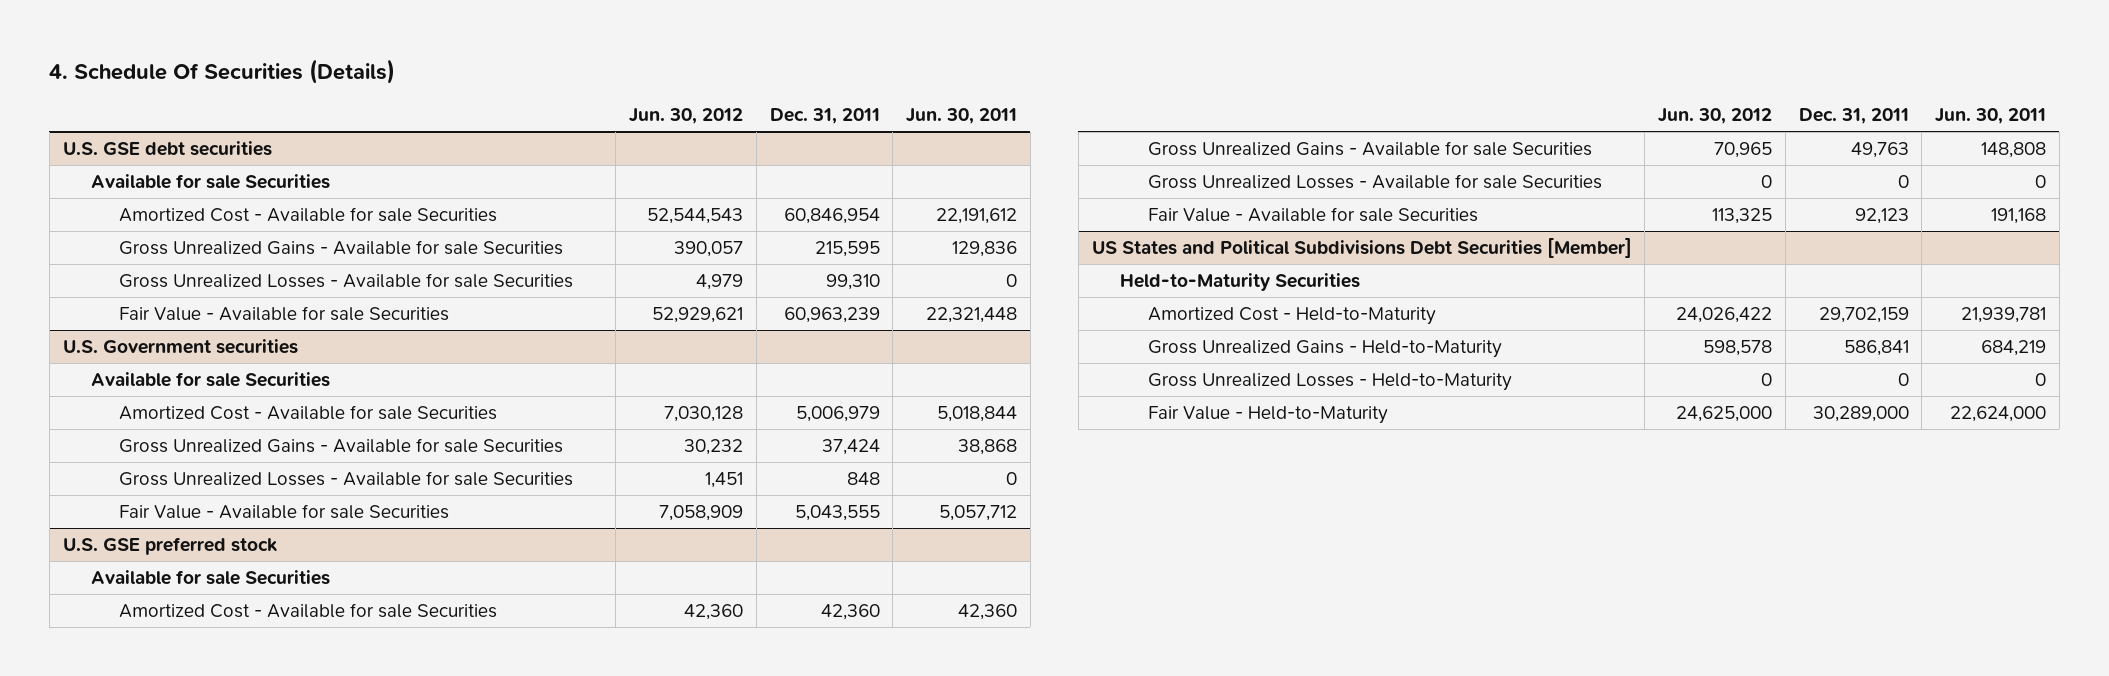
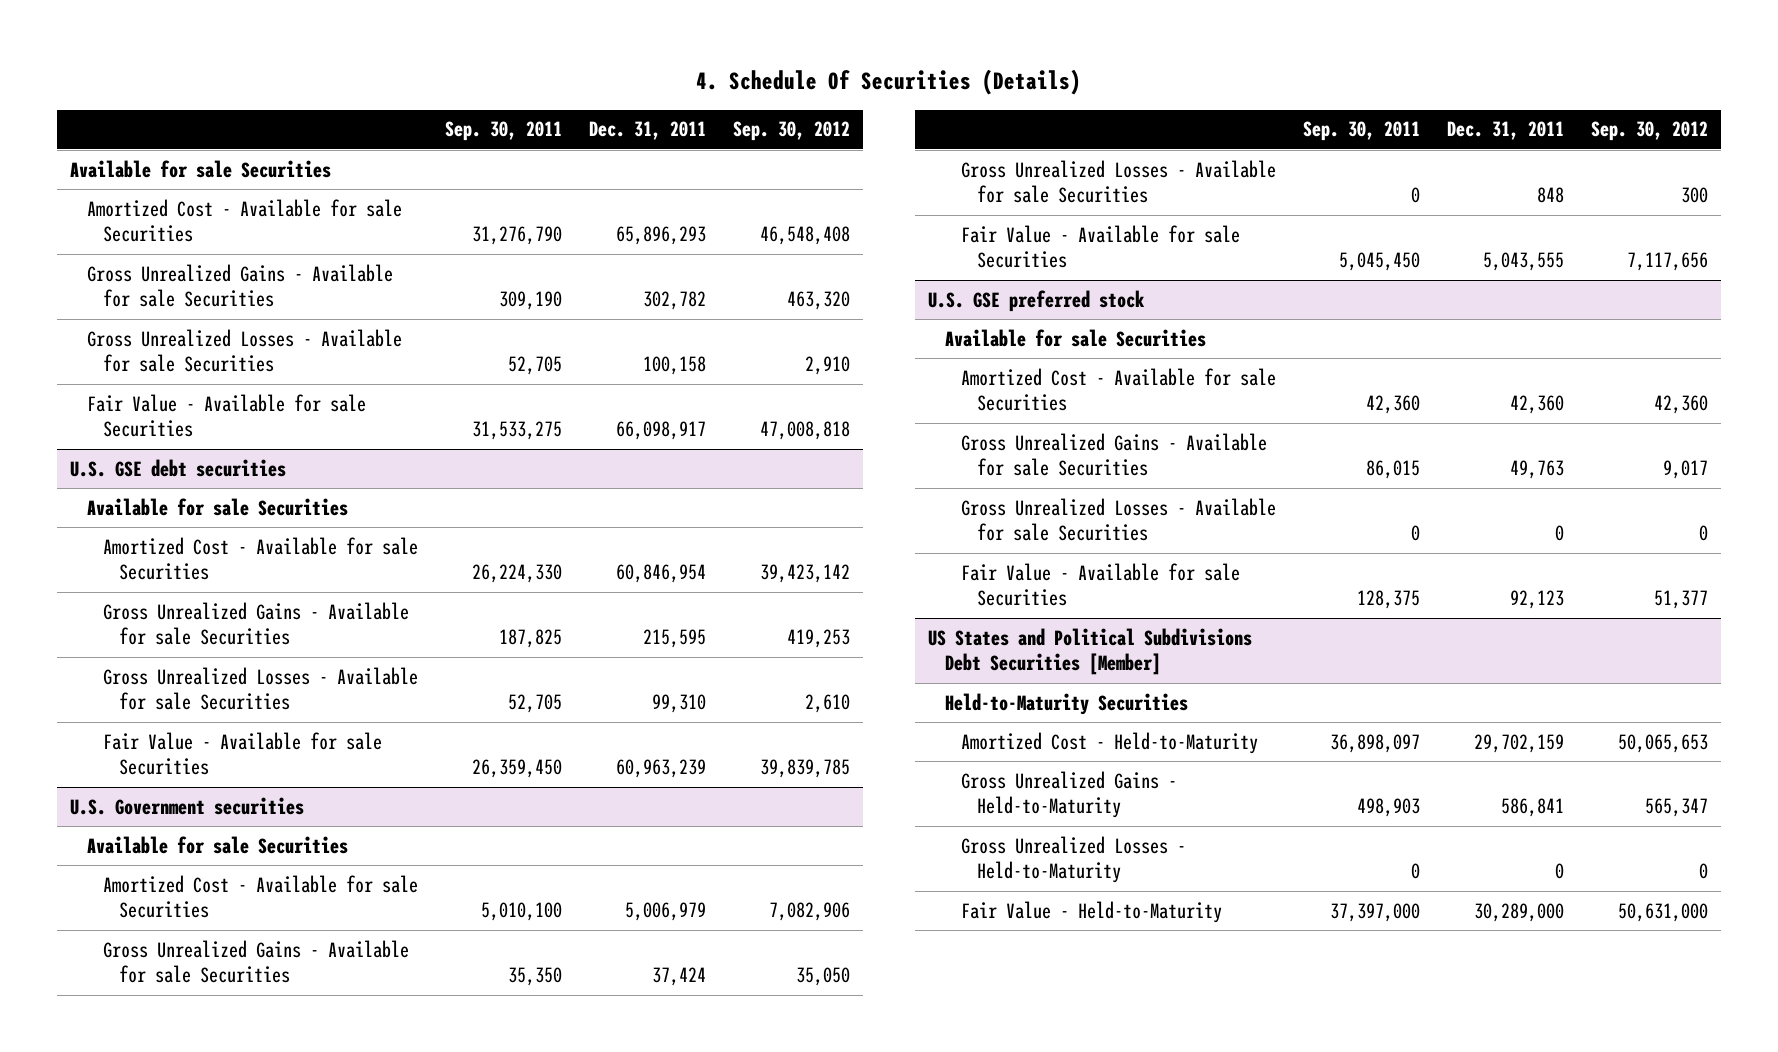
[629,108,744,125] Jun. 30, 2012 -> none
[906,108,1018,125] Jun. 30, 2011 -> none
none -> [445,121,563,142] Sep. 30, 2011
none -> [732,121,850,142] Sep. 30, 2012
none -> [70,159,332,178] Available for sale Securities
none -> [86,198,402,243] Amortized Cost - Available for sale Securities
none -> [86,263,393,308] Gross Unrealized Gains - Available for sale Securities
none -> [86,328,402,373] Gross Unrealized Losses - Available for sale Securities
none -> [86,393,366,438] Fair Value - Available for sale Securities

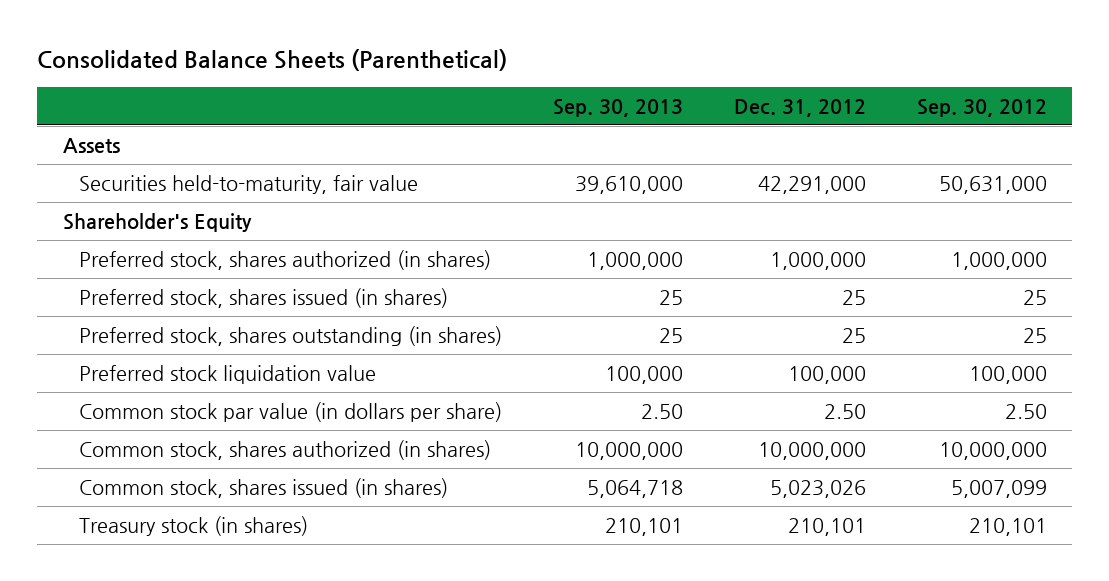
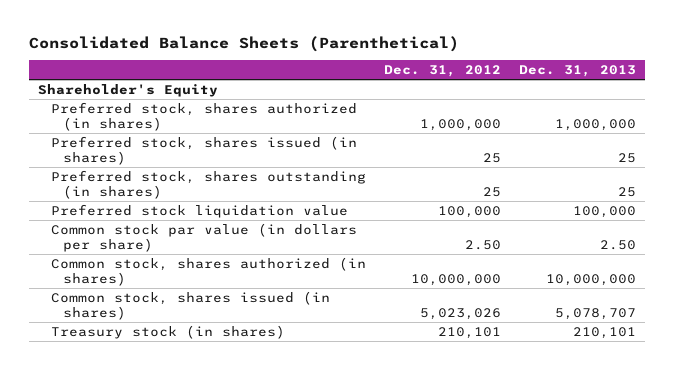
[553,98,684,117] Sep. 30, 2013 -> none
[916,98,1047,117] Sep. 30, 2012 -> none
none -> [519,65,637,78] Dec. 31, 2013
[62,137,120,153] Assets -> none
[79,174,419,194] Securities held-to-maturity, fair value -> none

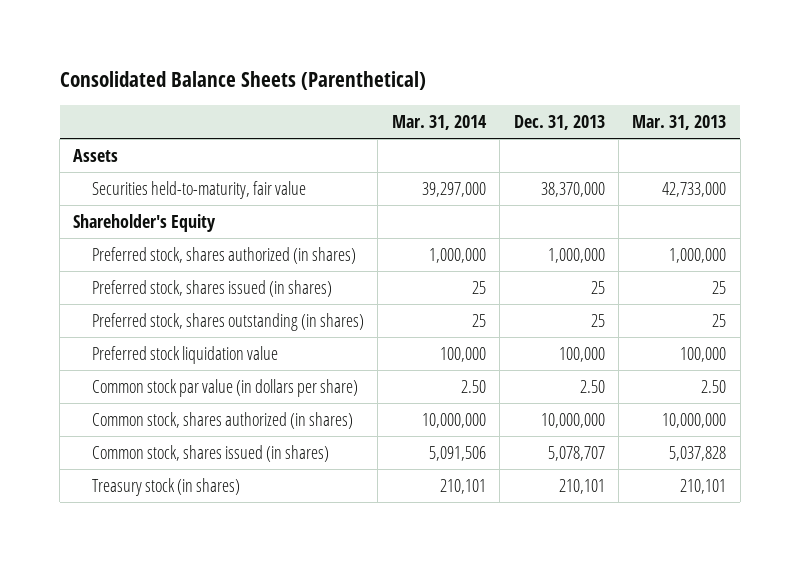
[383,65,501,78] Dec. 31, 2012 -> none
none -> [391,115,487,131] Mar. 31, 2014
none -> [632,115,727,131] Mar. 31, 2013
none -> [73,148,119,162] Assets
none -> [91,180,306,199] Securities held-to-maturity, fair value

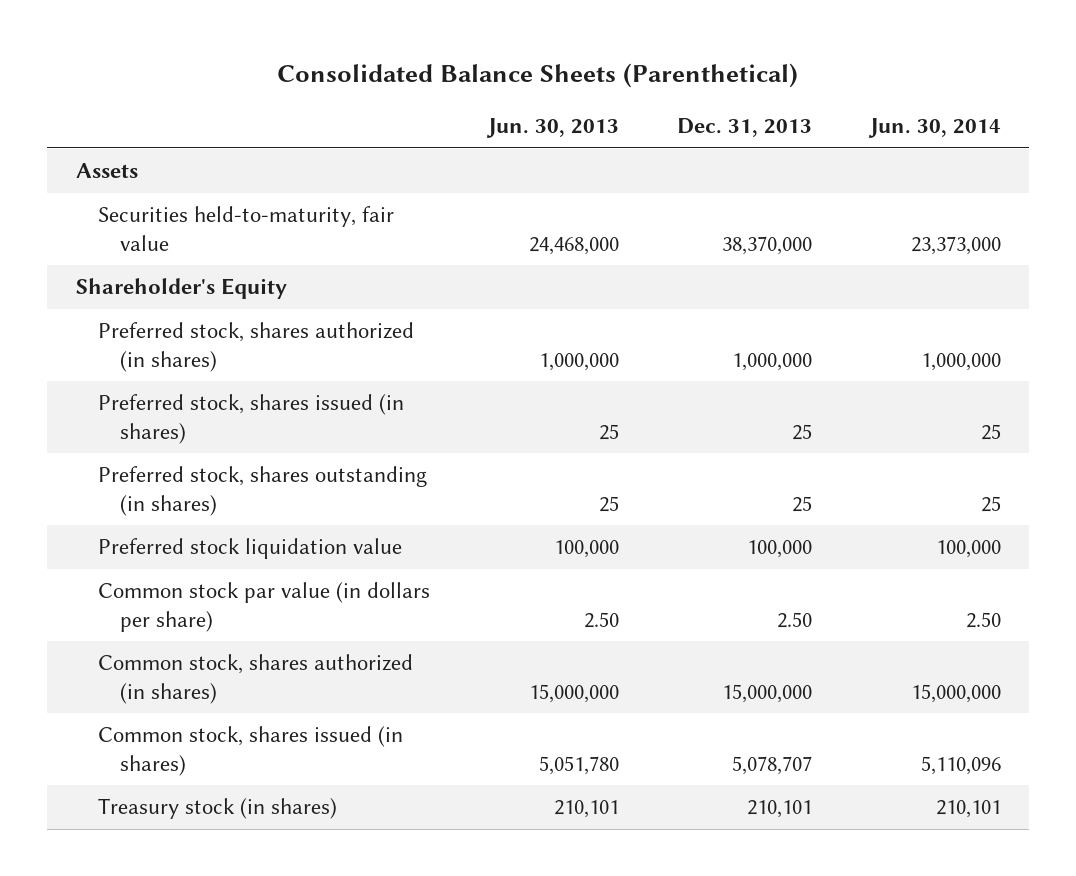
[391,115,487,131] Mar. 31, 2014 -> none
[632,115,727,131] Mar. 31, 2013 -> none
none -> [485,118,619,139] Jun. 30, 2013
none -> [867,118,1001,139] Jun. 30, 2014
[540,412,605,428] 10,000,000 -> [721,683,812,703] 15,000,000

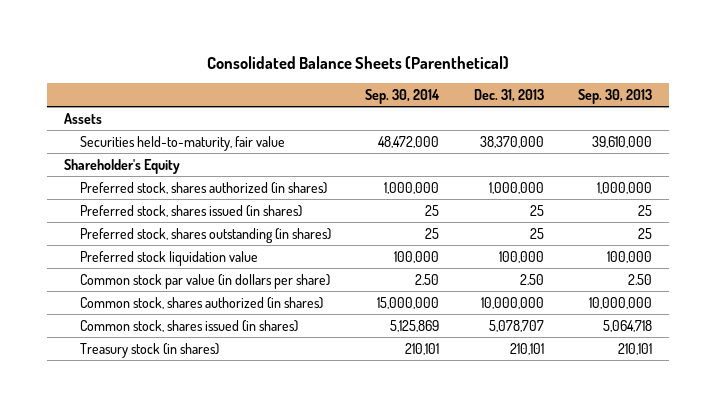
[485,118,619,139] Jun. 30, 2013 -> none
[867,118,1001,139] Jun. 30, 2014 -> none
none -> [365,88,441,104] Sep. 30, 2014
none -> [578,88,653,104] Sep. 30, 2013
[721,683,812,703] 15,000,000 -> [480,296,544,309] 10,000,000

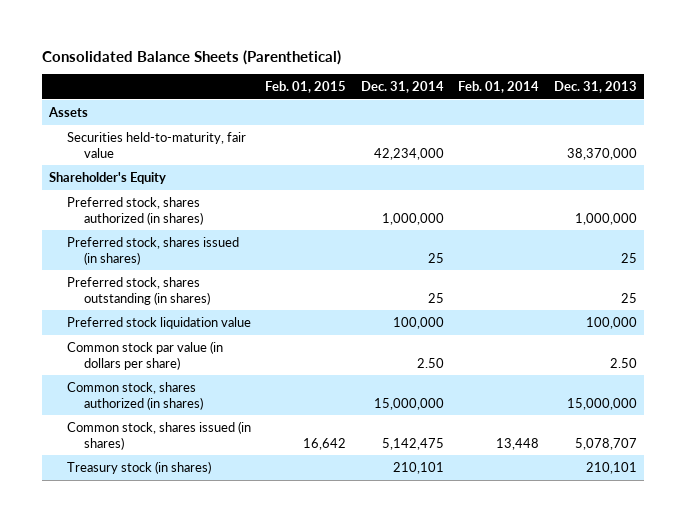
[365,88,441,104] Sep. 30, 2014 -> none
[578,88,653,104] Sep. 30, 2013 -> none
none -> [265,81,347,94] Feb. 01, 2015
none -> [360,81,444,94] Dec. 31, 2014
none -> [458,81,540,94] Feb. 01, 2014
[480,296,544,309] 10,000,000 -> [566,397,637,410] 15,000,000

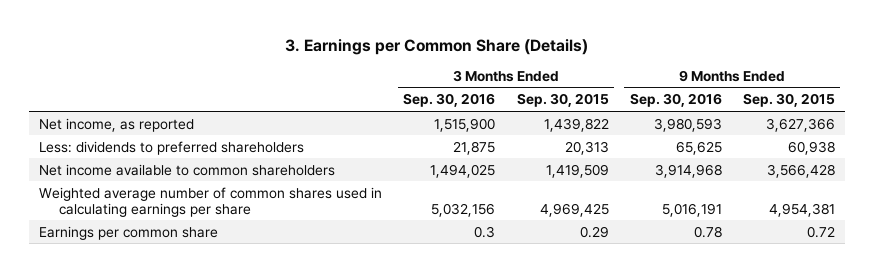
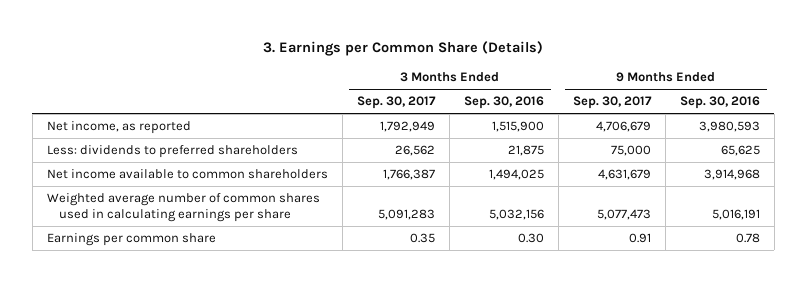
[516,93,609,108] Sep. 30, 2015 -> none
[742,93,835,108] Sep. 30, 2015 -> none
none -> [356,96,436,110] Sep. 30, 2017
none -> [572,96,652,110] Sep. 30, 2017
[474,225,496,238] 0.3 -> [517,233,544,244] 0.30

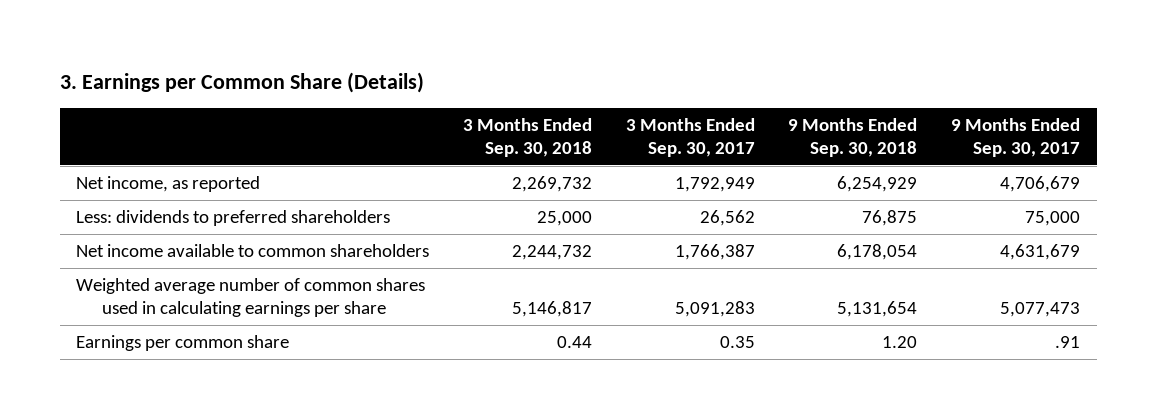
[463,96,544,110] Sep. 30, 2016 -> none
[679,96,760,110] Sep. 30, 2016 -> none
none -> [463,117,593,157] 3 Months Ended Sep. 30, 2018
none -> [788,117,918,157] 9 Months Ended Sep. 30, 2018
[628,233,651,244] 0.91 -> [1055,336,1081,349] .91

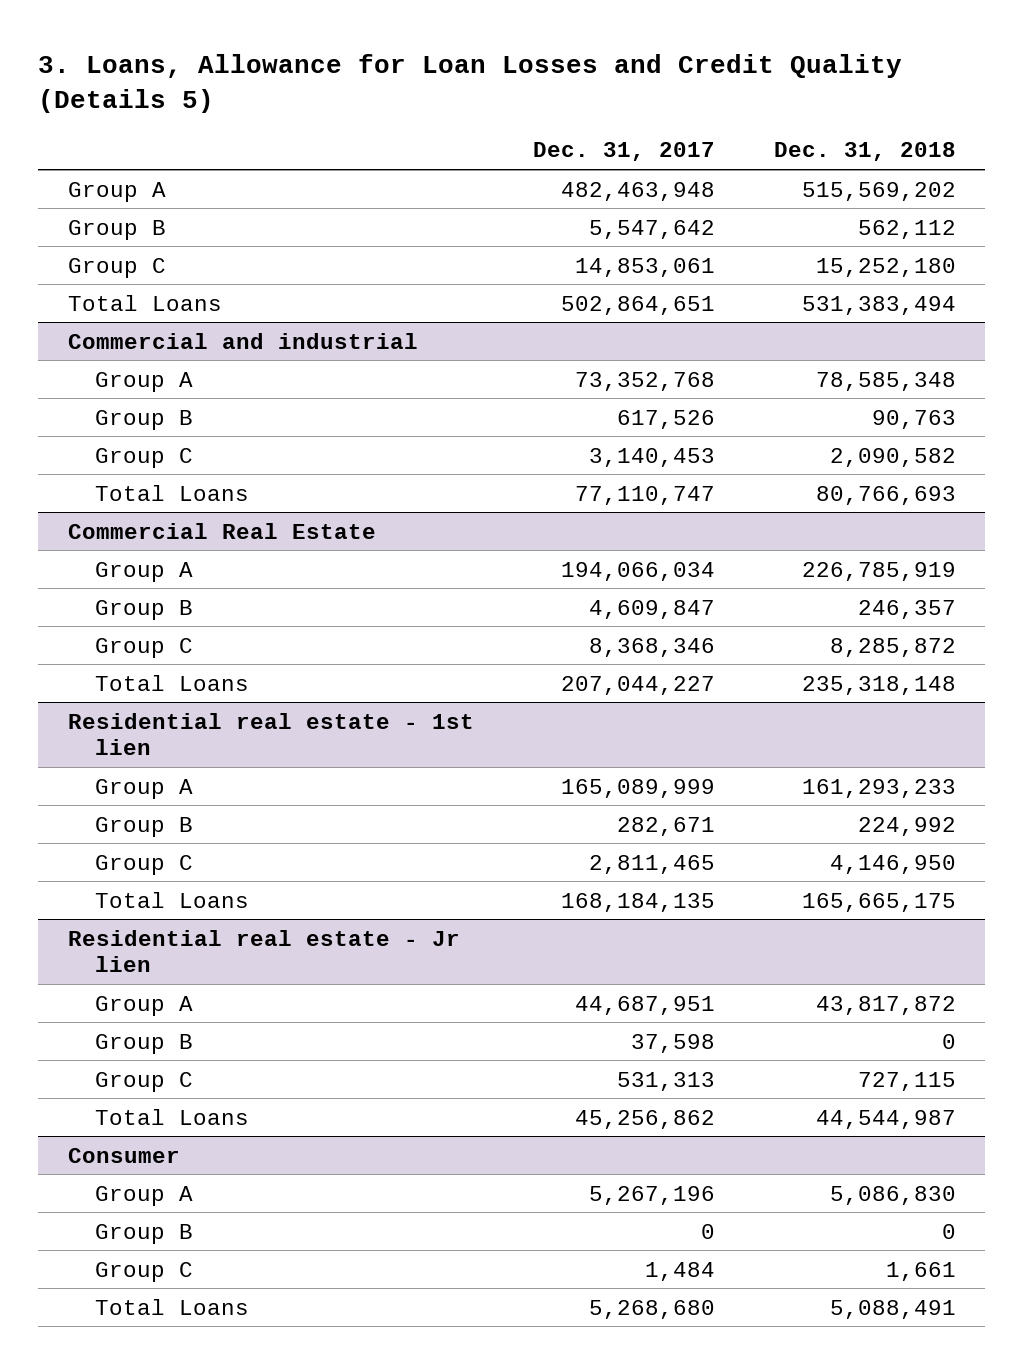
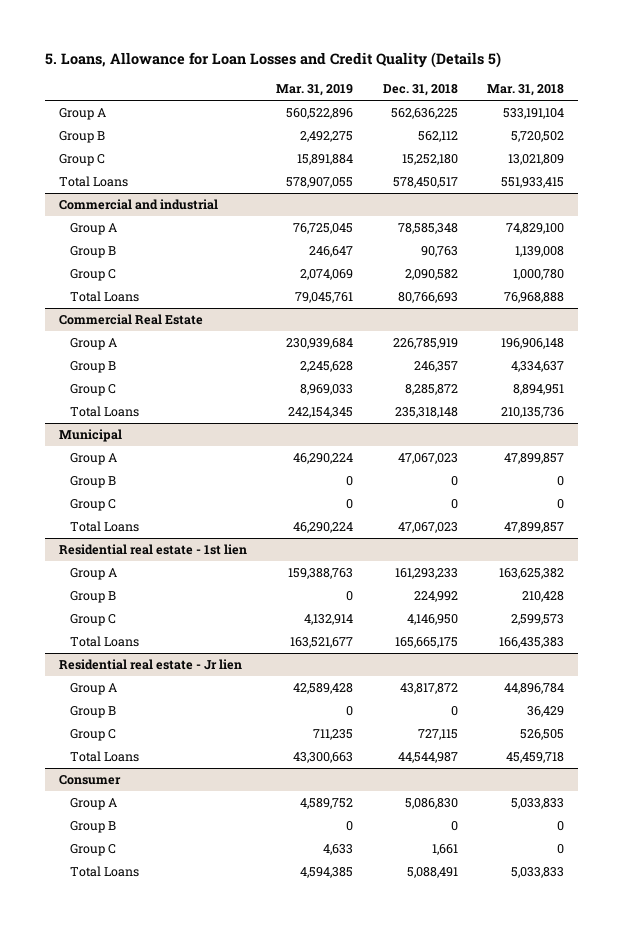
[38,54,903,114] 3. Loans, Allowance for Loan Losses and Credit Quality (Details 5) -> [44,52,501,69] 5. Loans, Allowance for Loan Losses and Credit Quality (Details 5)
[532,142,715,162] Dec. 31, 2017 -> none
none -> [276,84,354,97] Mar. 31, 2019
none -> [486,84,564,97] Mar. 31, 2018
[801,181,956,201] 515,569,202 -> [390,108,458,120] 562,636,225
[801,295,956,315] 531,383,494 -> [392,177,458,189] 578,450,517
none -> [59,429,123,443] Municipal
none -> [70,453,118,466] Group A
none -> [70,476,117,489] Group B
none -> [70,499,117,512] Group C
none -> [70,521,140,533] Total Loans

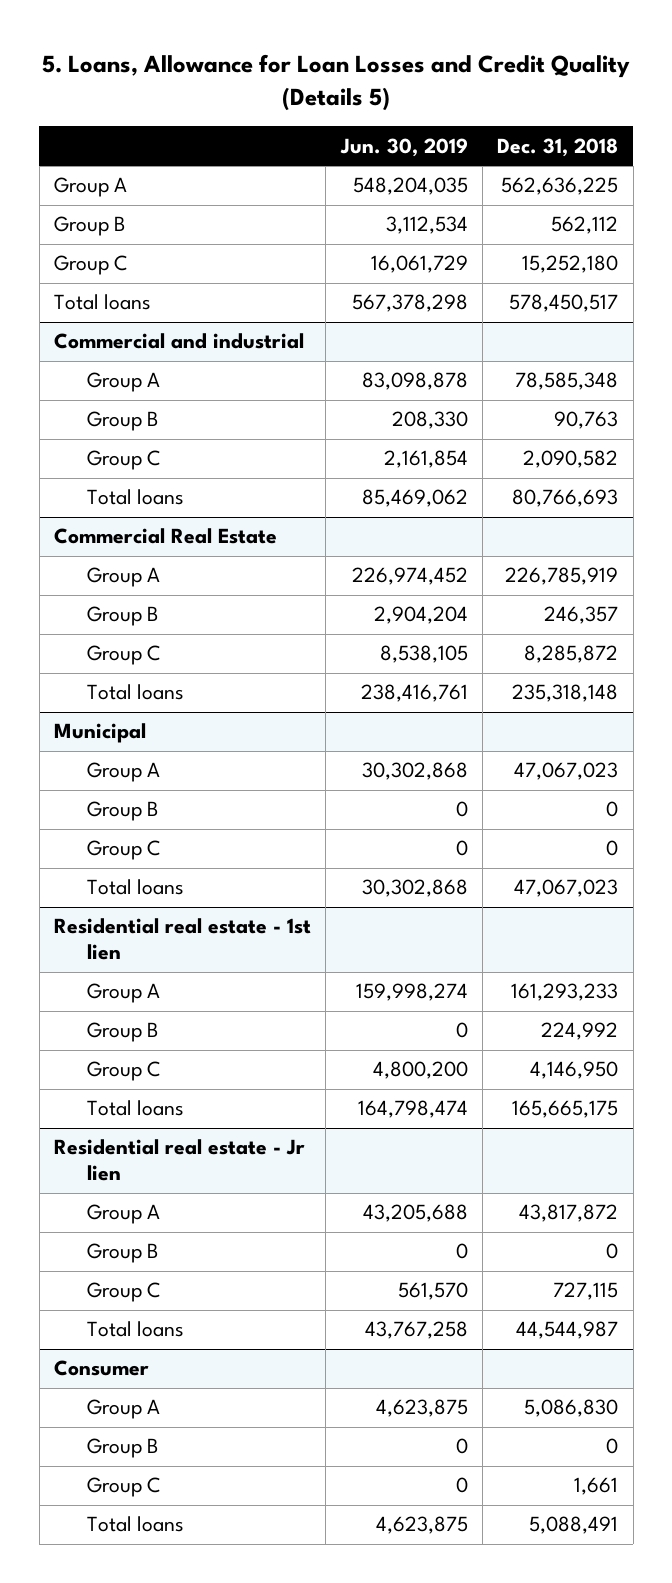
[276,84,354,97] Mar. 31, 2019 -> none
[486,84,564,97] Mar. 31, 2018 -> none
none -> [339,137,468,157] Jun. 30, 2019
[59,176,129,188] Total Loans -> [53,294,151,311] Total loans
[70,291,140,303] Total Loans -> [86,489,184,506] Total loans
[70,406,140,418] Total Loans -> [86,684,184,701] Total loans
[70,521,140,533] Total Loans -> [86,879,184,896] Total loans
[70,636,140,648] Total Loans -> [86,1100,184,1117] Total loans
[70,751,140,763] Total Loans -> [86,1321,184,1338] Total loans
[70,866,140,878] Total Loans -> [86,1516,184,1533] Total loans

